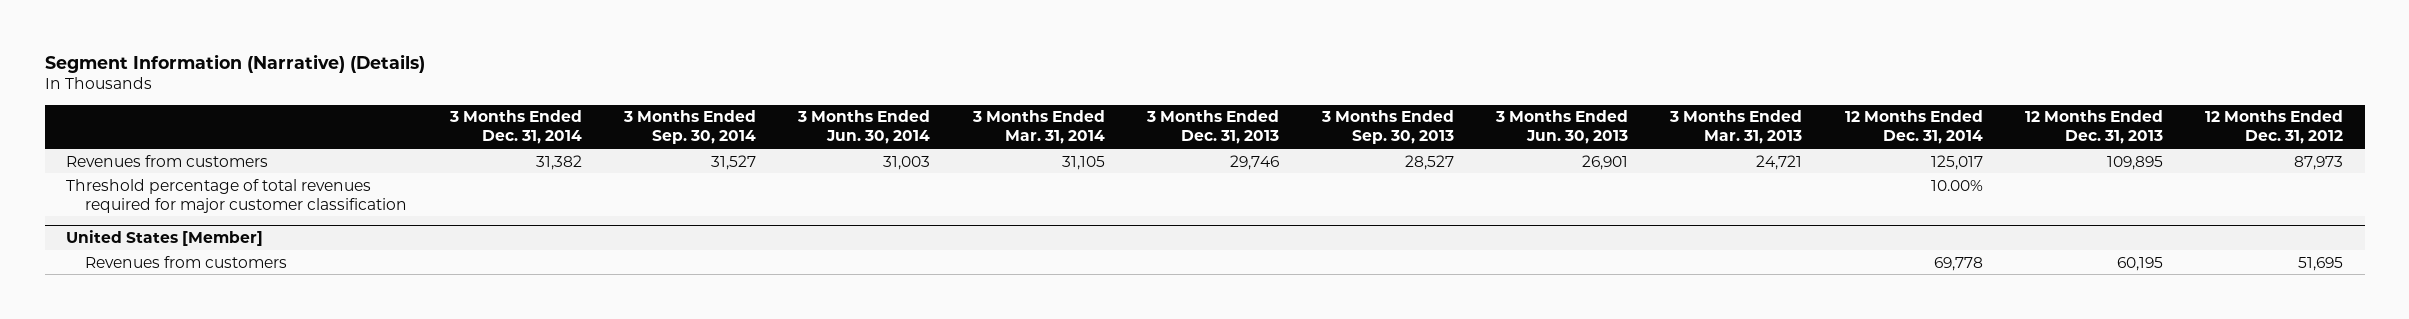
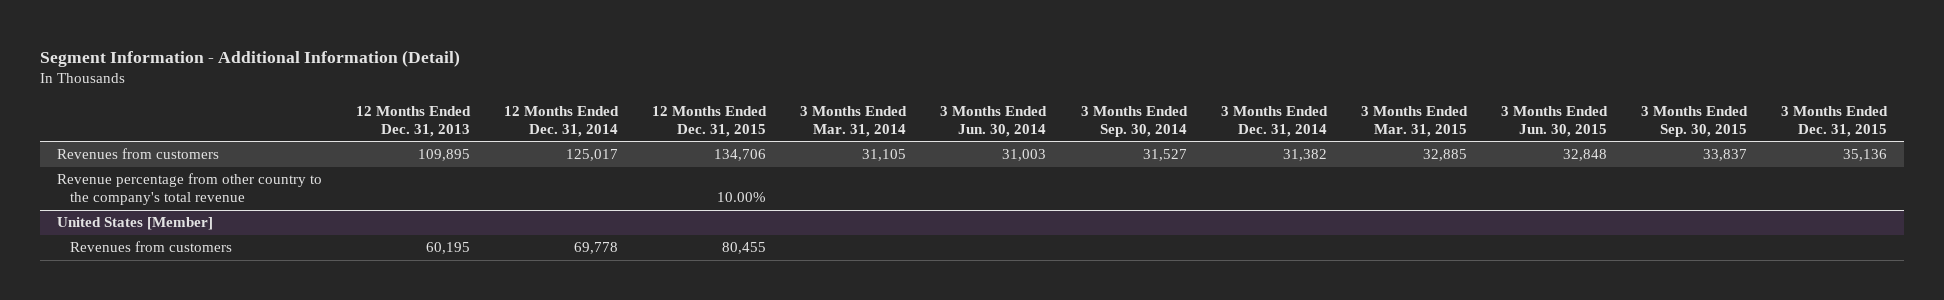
[44,53,425,73] Segment Information (Narrative) (Details) -> [39,50,460,68] Segment Information - Additional Information (Detail)
[1146,110,1280,145] 3 Months Ended Dec. 31, 2013 -> none
[1320,110,1454,145] 3 Months Ended Sep. 30, 2013 -> none
[1494,110,1628,145] 3 Months Ended Jun. 30, 2013 -> none
[1669,110,1803,145] 3 Months Ended Mar. 31, 2013 -> none
[2205,110,2344,145] 12 Months Ended Dec. 31, 2012 -> none
none -> [652,105,768,137] 12 Months Ended Dec. 31, 2015
none -> [1360,105,1468,137] 3 Months Ended Mar. 31, 2015
none -> [1500,105,1608,137] 3 Months Ended Jun. 30, 2015
none -> [1641,105,1749,137] 3 Months Ended Sep. 30, 2015
none -> [1781,105,1889,137] 3 Months Ended Dec. 31, 2015
[65,178,408,213] Threshold percentage of total revenues required for major customer classification -> none
none -> [56,173,322,206] Revenue percentage from other country to the company's total revenue

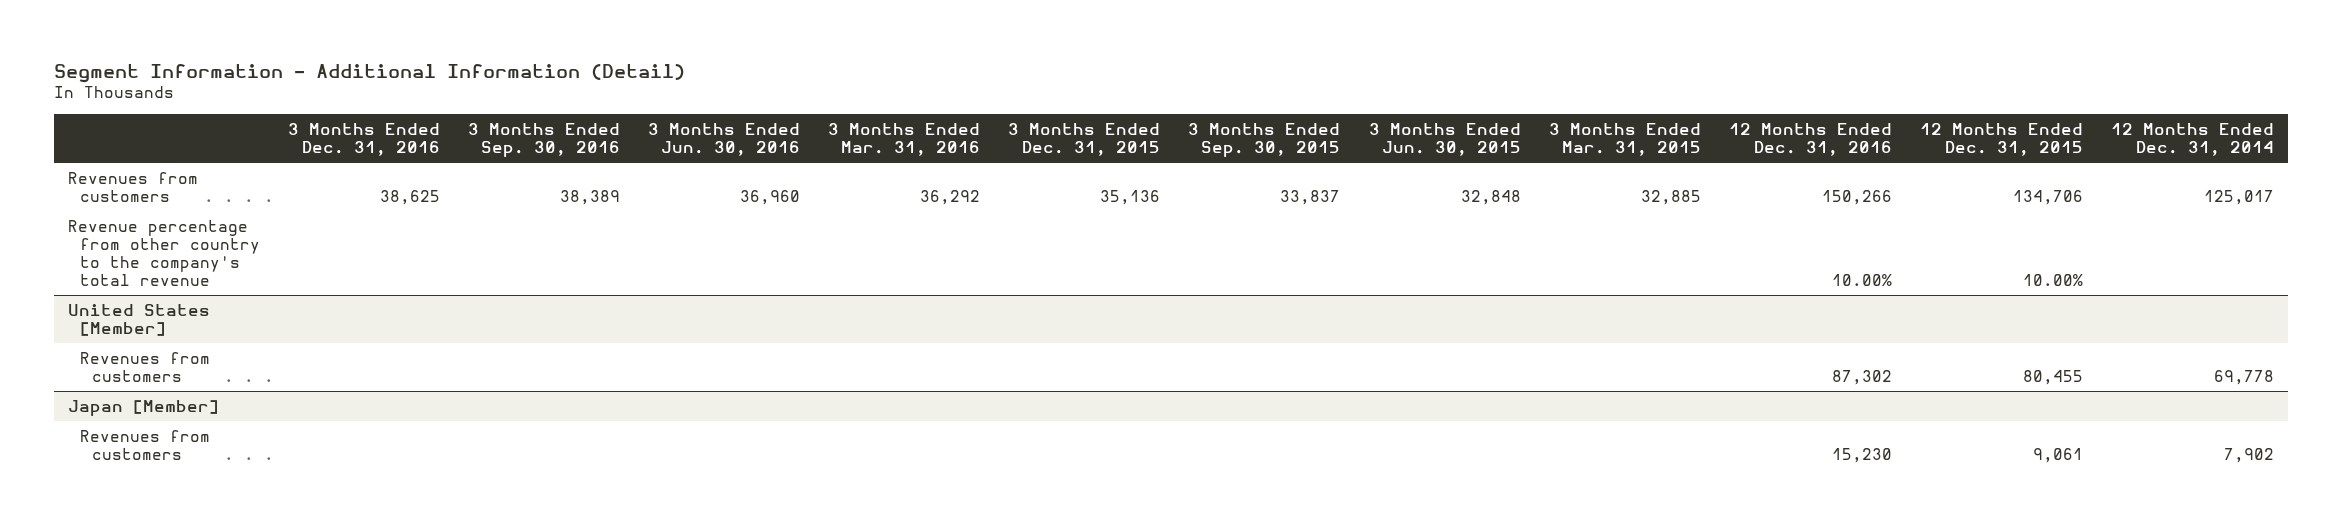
[355,105,471,137] 12 Months Ended Dec. 31, 2013 -> none
[800,105,908,137] 3 Months Ended Mar. 31, 2014 -> none
[940,105,1048,137] 3 Months Ended Jun. 30, 2014 -> none
[1080,105,1188,137] 3 Months Ended Sep. 30, 2014 -> none
[1220,105,1328,137] 3 Months Ended Dec. 31, 2014 -> none
none -> [287,122,440,156] 3 Months Ended Dec. 31, 2016
none -> [467,122,620,157] 3 Months Ended Sep. 30, 2016
none -> [648,122,801,156] 3 Months Ended Jun. 30, 2016
none -> [828,122,981,156] 3 Months Ended Mar. 31, 2016
none -> [1728,122,1892,156] 12 Months Ended Dec. 31, 2016
none -> [67,399,219,416] Japan [Member]
none -> [79,429,210,460] Revenues from customers

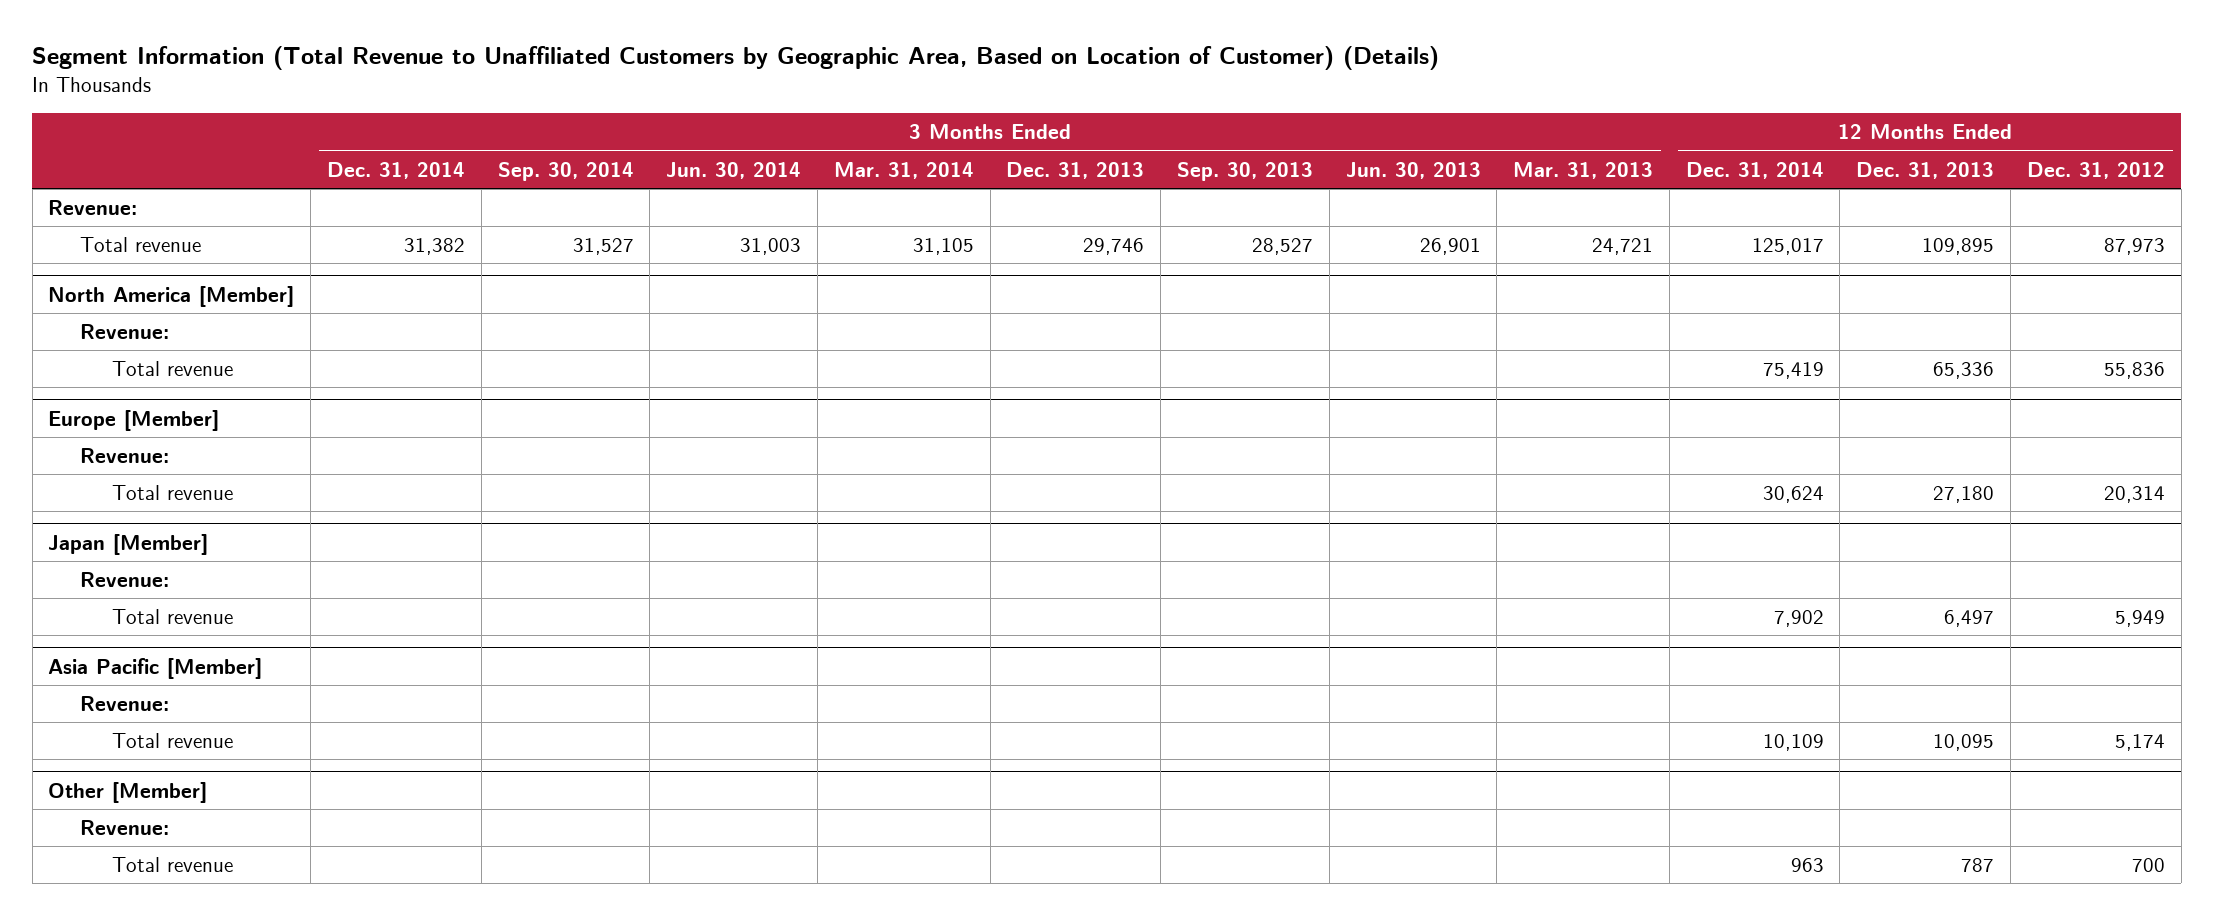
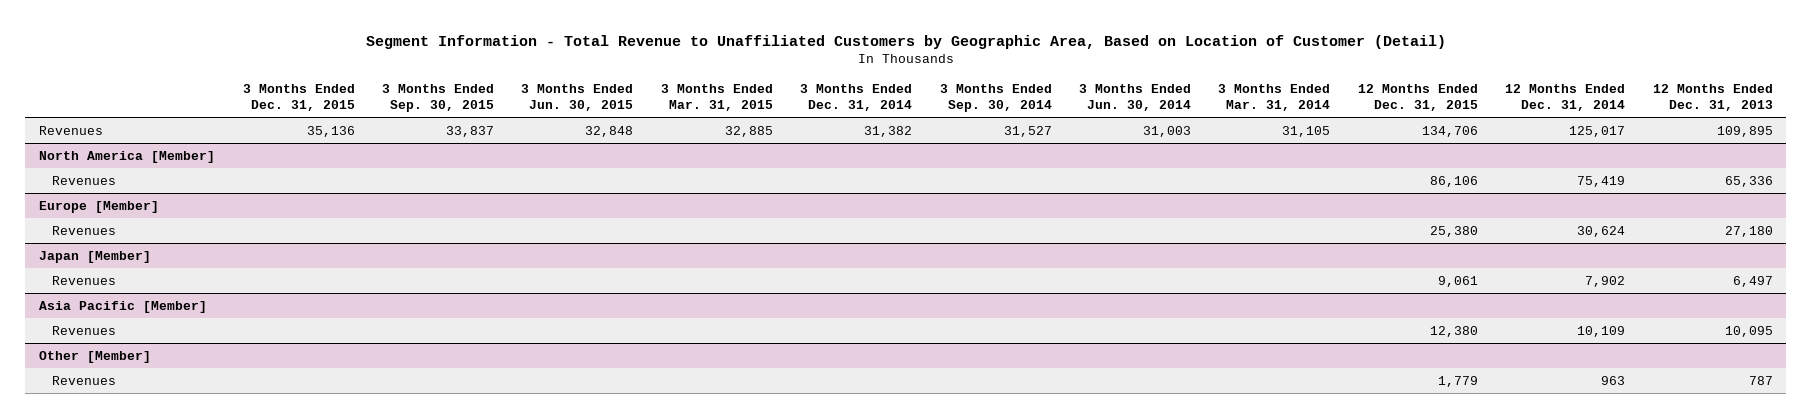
[32,46,1440,71] Segment Information (Total Revenue to Unaffiliated Customers by Geographic Area, Based on Location of Customer) (Details) -> [365,34,1446,49] Segment Information - Total Revenue to Unaffiliated Customers by Geographic Area, Based on Location of Customer (Detail)
[1006,161,1145,179] Dec. 31, 2013 -> none
[1176,161,1313,181] Sep. 30, 2013 -> none
[1345,161,1481,179] Jun. 30, 2013 -> none
[1513,161,1654,179] Mar. 31, 2013 -> none
[2026,161,2165,179] Dec. 31, 2012 -> none
none -> [242,83,355,111] 3 Months Ended Dec. 31, 2015
none -> [381,83,494,112] 3 Months Ended Sep. 30, 2015
none -> [521,83,634,111] 3 Months Ended Jun. 30, 2015
none -> [660,83,773,111] 3 Months Ended Mar. 31, 2015
none -> [1357,83,1478,111] 12 Months Ended Dec. 31, 2015
[48,199,138,215] Revenue: -> none
[80,236,202,252] Total revenue -> [39,125,104,135] Revenues
[80,323,170,339] Revenue: -> none
[111,360,233,376] Total revenue -> [51,175,116,185] Revenues
[80,447,170,463] Revenue: -> none
[111,484,233,500] Total revenue -> [51,225,116,235] Revenues
[80,571,170,587] Revenue: -> none
[111,608,233,624] Total revenue -> [51,275,116,285] Revenues
[80,695,170,711] Revenue: -> none
[111,732,233,748] Total revenue -> [51,325,116,335] Revenues
[80,819,170,835] Revenue: -> none
[111,856,233,872] Total revenue -> [51,375,116,385] Revenues

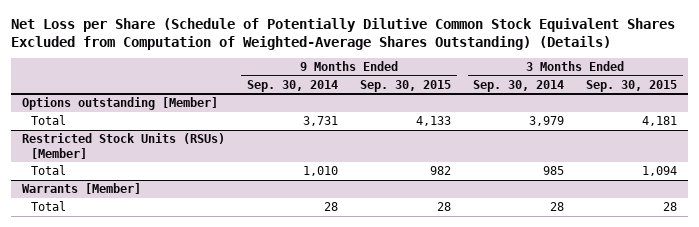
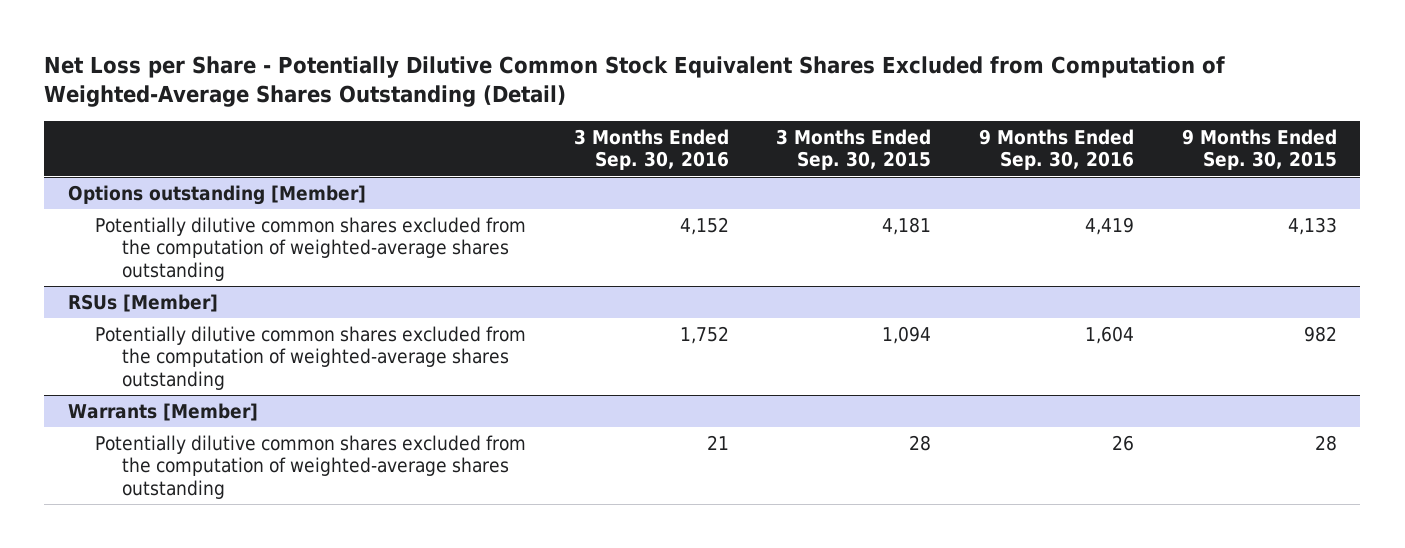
[10,17,675,50] Net Loss per Share (Schedule of Potentially Dilutive Common Stock Equivalent Shares Excluded from Computation of Weighted-Average Shares Outstanding) (Details) -> [44,56,1226,108] Net Loss per Share - Potentially Dilutive Common Stock Equivalent Shares Excluded from Computation of Weighted-Average Shares Outstanding (Detail)
[246,79,338,92] Sep. 30, 2014 -> none
[473,79,565,92] Sep. 30, 2014 -> none
none -> [573,129,729,171] 3 Months Ended Sep. 30, 2016
none -> [978,129,1134,171] 9 Months Ended Sep. 30, 2016
[30,115,66,126] Total -> [95,217,527,281] Potentially dilutive common shares excluded from the computation of weighted-average shares outstanding
[21,133,225,159] Restricted Stock Units (RSUs) [Member] -> [68,294,219,313] RSUs [Member]
[30,165,66,176] Total -> [95,326,527,390] Potentially dilutive common shares excluded from the computation of weighted-average shares outstanding
[30,201,66,212] Total -> [95,435,527,499] Potentially dilutive common shares excluded from the computation of weighted-average shares outstanding

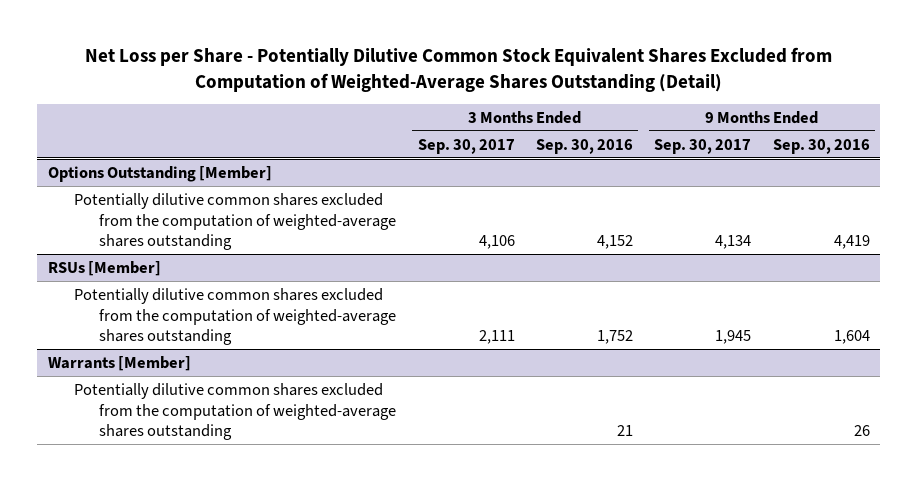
[776,129,932,171] 3 Months Ended Sep. 30, 2015 -> none
[1181,129,1337,171] 9 Months Ended Sep. 30, 2015 -> none
none -> [417,138,515,154] Sep. 30, 2017
none -> [654,138,752,154] Sep. 30, 2017
[68,185,367,206] Options outstanding [Member] -> [47,165,272,182] Options Outstanding [Member]

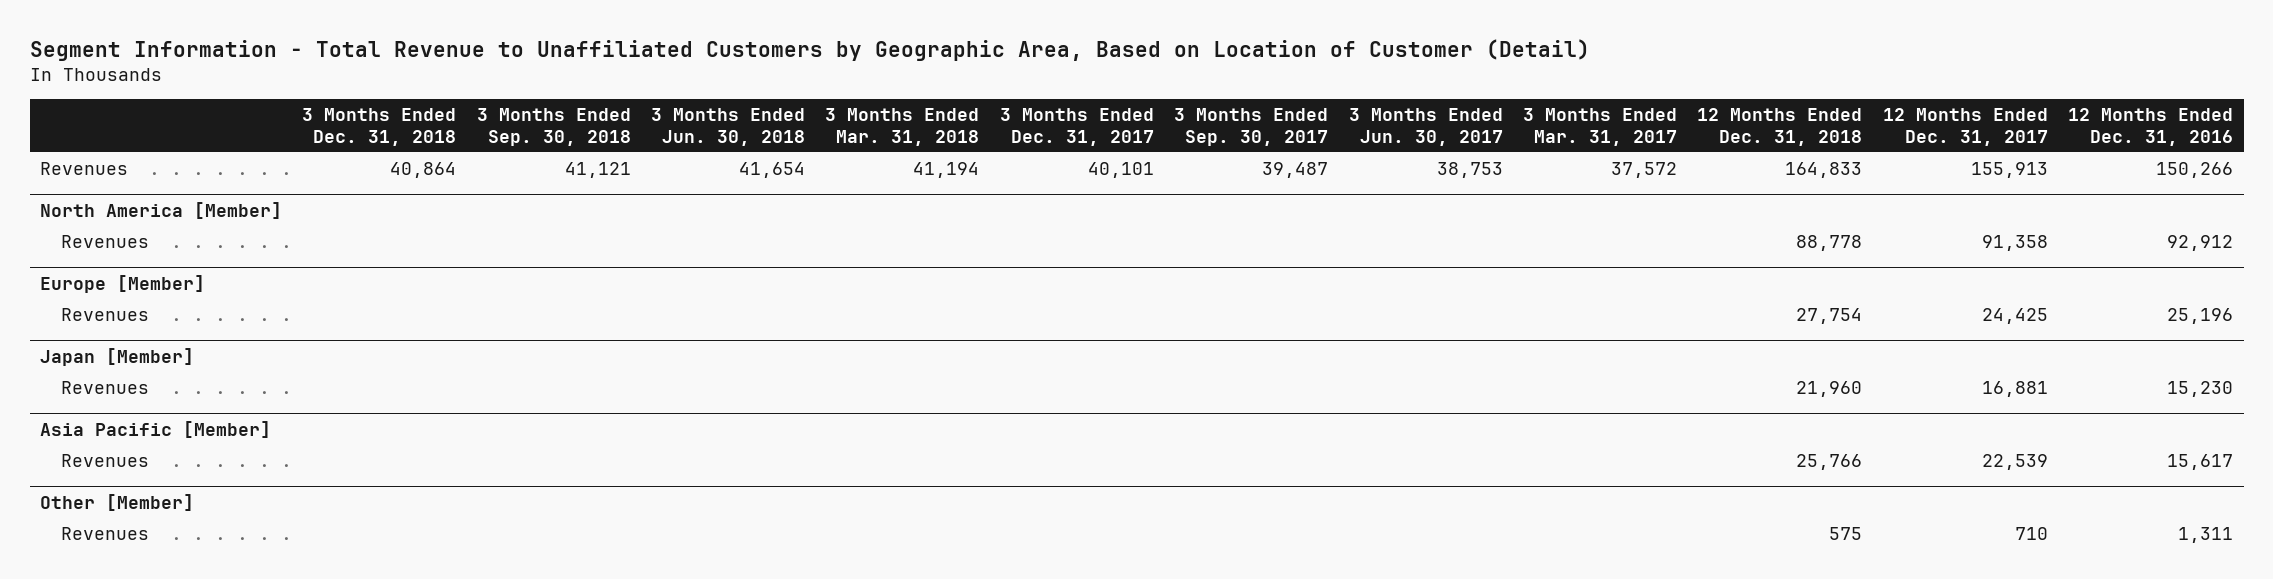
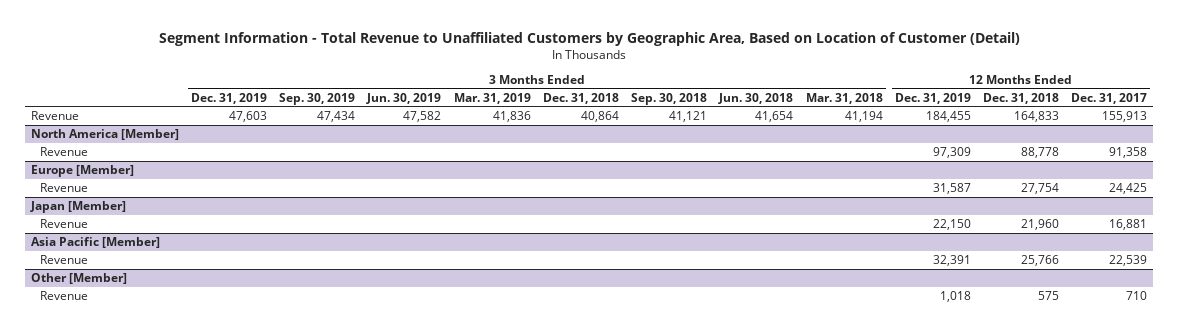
[999,107,1154,146] 3 Months Ended Dec. 31, 2017 -> none
[1174,107,1329,146] 3 Months Ended Sep. 30, 2017 -> none
[1348,107,1503,146] 3 Months Ended Jun. 30, 2017 -> none
[1523,107,1678,146] 3 Months Ended Mar. 31, 2017 -> none
[2068,107,2234,146] 12 Months Ended Dec. 31, 2016 -> none
none -> [191,92,268,104] Dec. 31, 2019
none -> [279,92,356,105] Sep. 30, 2019
none -> [366,92,442,104] Jun. 30, 2019
none -> [453,92,531,104] Mar. 31, 2019
none -> [894,92,971,104] Dec. 31, 2019
[39,161,128,175] Revenues -> [30,111,79,121] Revenue
[60,234,149,248] Revenues -> [40,147,89,157] Revenue
[60,307,149,321] Revenues -> [40,183,89,193] Revenue
[60,380,149,394] Revenues -> [40,219,89,229] Revenue
[60,453,149,467] Revenues -> [40,255,89,265] Revenue
[60,526,149,540] Revenues -> [40,291,89,301] Revenue

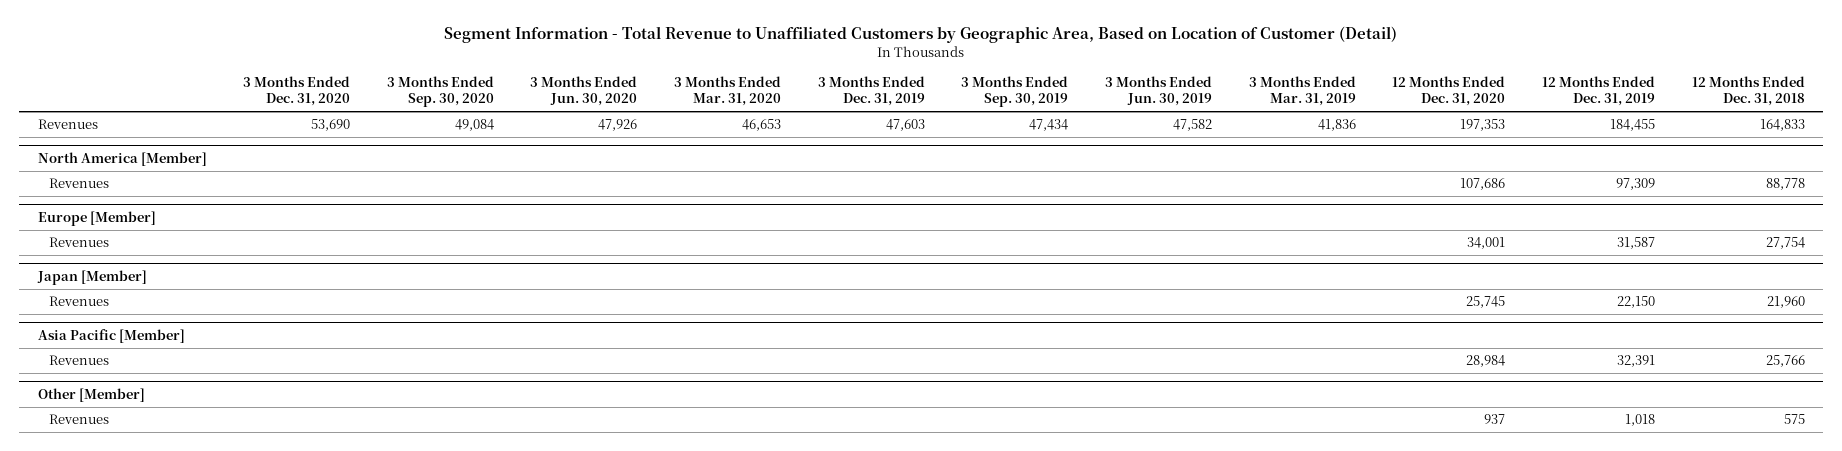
[542,92,619,104] Dec. 31, 2018 -> none
[631,92,708,105] Sep. 30, 2018 -> none
[718,92,794,104] Jun. 30, 2018 -> none
[805,92,883,104] Mar. 31, 2018 -> none
[1071,92,1148,104] Dec. 31, 2017 -> none
none -> [243,75,351,107] 3 Months Ended Dec. 31, 2020
none -> [386,75,494,108] 3 Months Ended Sep. 30, 2020
none -> [530,75,638,107] 3 Months Ended Jun. 30, 2020
none -> [674,75,782,107] 3 Months Ended Mar. 31, 2020
none -> [1392,75,1506,107] 12 Months Ended Dec. 31, 2020
[30,111,79,121] Revenue -> [37,119,98,130] Revenues
[40,147,89,157] Revenue -> [48,178,109,189] Revenues
[40,183,89,193] Revenue -> [48,237,109,248] Revenues
[40,219,89,229] Revenue -> [48,296,109,307] Revenues
[40,255,89,265] Revenue -> [48,355,109,366] Revenues
[40,291,89,301] Revenue -> [48,414,109,425] Revenues

